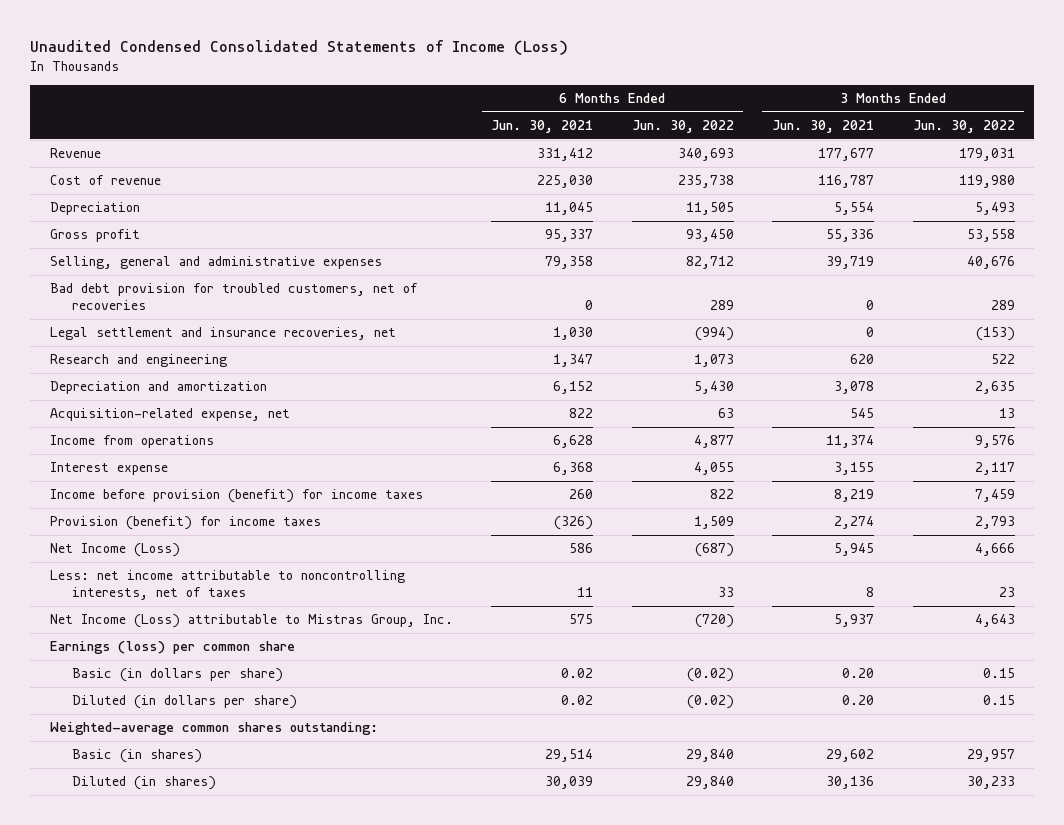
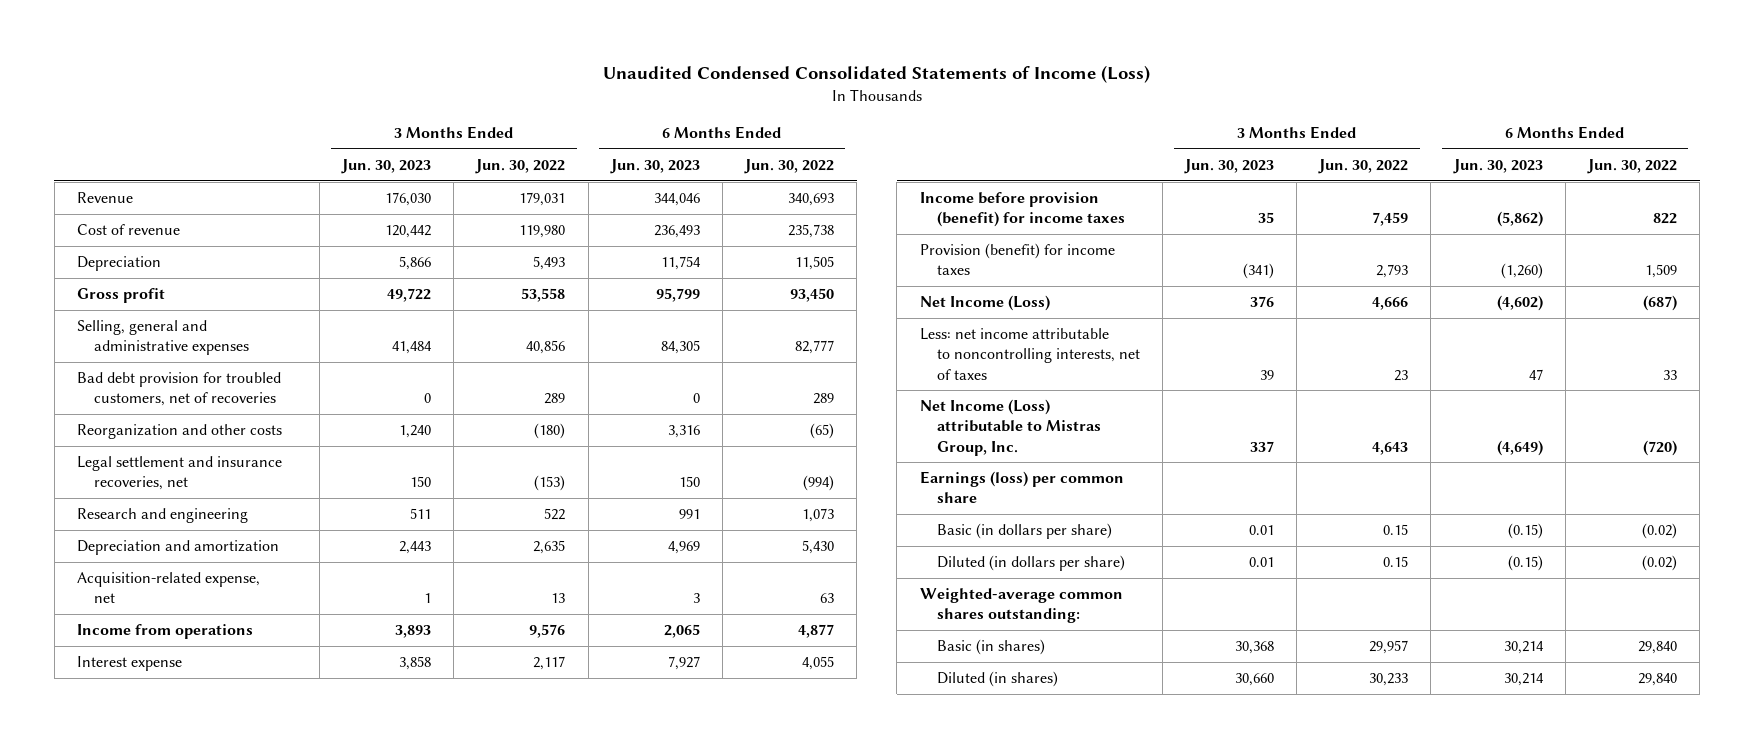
[491,120,594,134] Jun. 30, 2021 -> none
[772,120,875,134] Jun. 30, 2021 -> none
none -> [341,159,432,175] Jun. 30, 2023
none -> [609,159,700,175] Jun. 30, 2023
[685,256,734,270] 82,712 -> [795,340,835,355] 82,777
[966,256,1015,270] 40,676 -> [526,340,566,355] 40,856
none -> [76,424,282,440] Reorganization and other costs

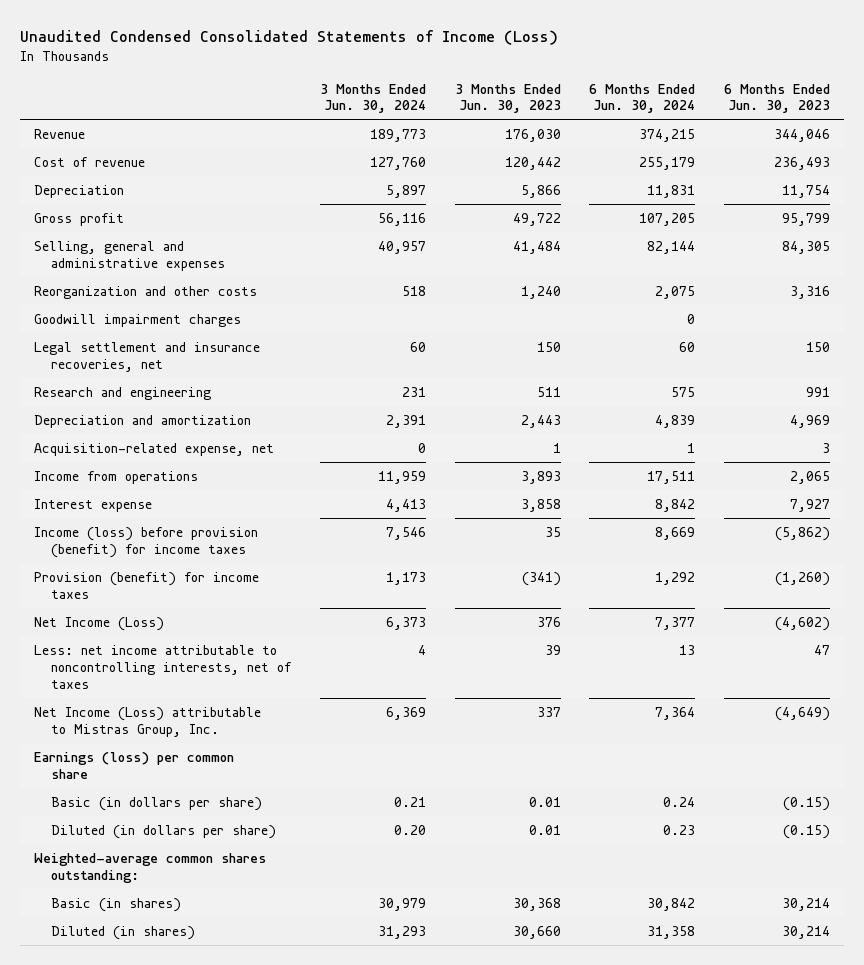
[475,159,566,175] Jun. 30, 2022 -> none
[744,159,835,175] Jun. 30, 2022 -> none
none -> [319,83,426,114] 3 Months Ended Jun. 30, 2024
none -> [589,83,696,114] 6 Months Ended Jun. 30, 2024
[76,372,281,407] Bad debt provision for troubled customers, net of recoveries -> none
none -> [33,313,241,327] Goodwill impairment charges
[919,192,1125,228] Income before provision (benefit) for income taxes -> [33,526,258,558] Income (loss) before provision (benefit) for income taxes

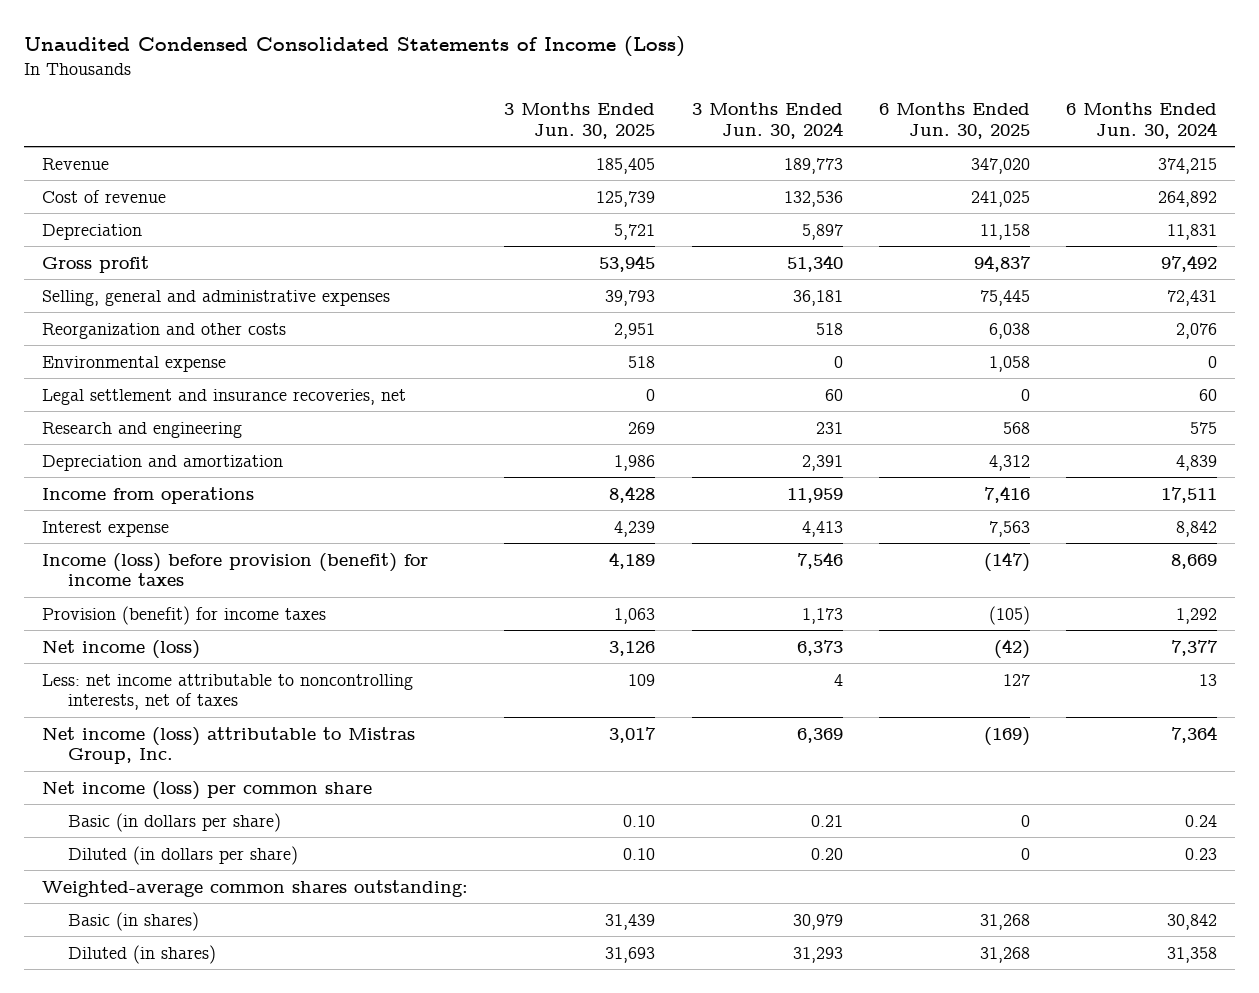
[454,83,561,114] 3 Months Ended Jun. 30, 2023 -> none
[723,83,830,114] 6 Months Ended Jun. 30, 2023 -> none
none -> [504,102,656,139] 3 Months Ended Jun. 30, 2025
none -> [878,102,1030,139] 6 Months Ended Jun. 30, 2025
[369,156,426,170] 127,760 -> [783,190,843,207] 132,536
[639,156,696,170] 255,179 -> [1158,190,1218,207] 264,892
[33,313,241,327] Goodwill impairment charges -> none
[377,212,426,226] 56,116 -> [786,254,843,272] 51,340
[639,212,696,226] 107,205 -> [1161,254,1218,272] 97,492
[377,240,426,254] 40,957 -> [792,289,843,306] 36,181
[647,240,696,254] 82,144 -> [1167,289,1218,306] 72,431
[655,285,696,299] 2,075 -> [1176,322,1218,339] 2,076
none -> [41,355,226,372] Environmental expense
[33,442,274,456] Acquisition-related expense, net -> none
[33,616,164,631] Net Income (Loss) -> [41,639,200,659] Net income (loss)
[33,706,261,737] Net Income (Loss) attributable to Mistras Group, Inc. -> [41,726,415,765] Net income (loss) attributable to Mistras Group, Inc.
[33,751,234,779] Earnings (loss) per common share -> [41,780,372,800] Net income (loss) per common share

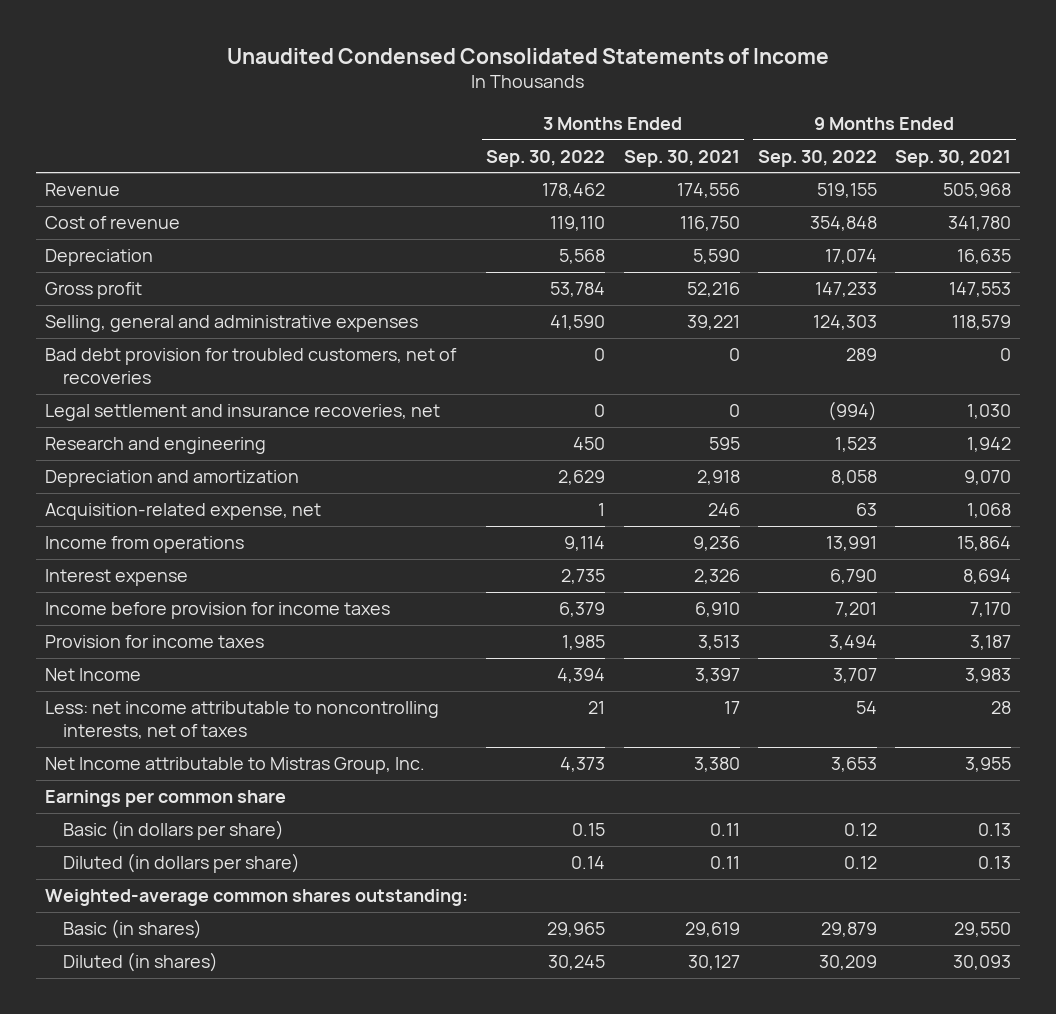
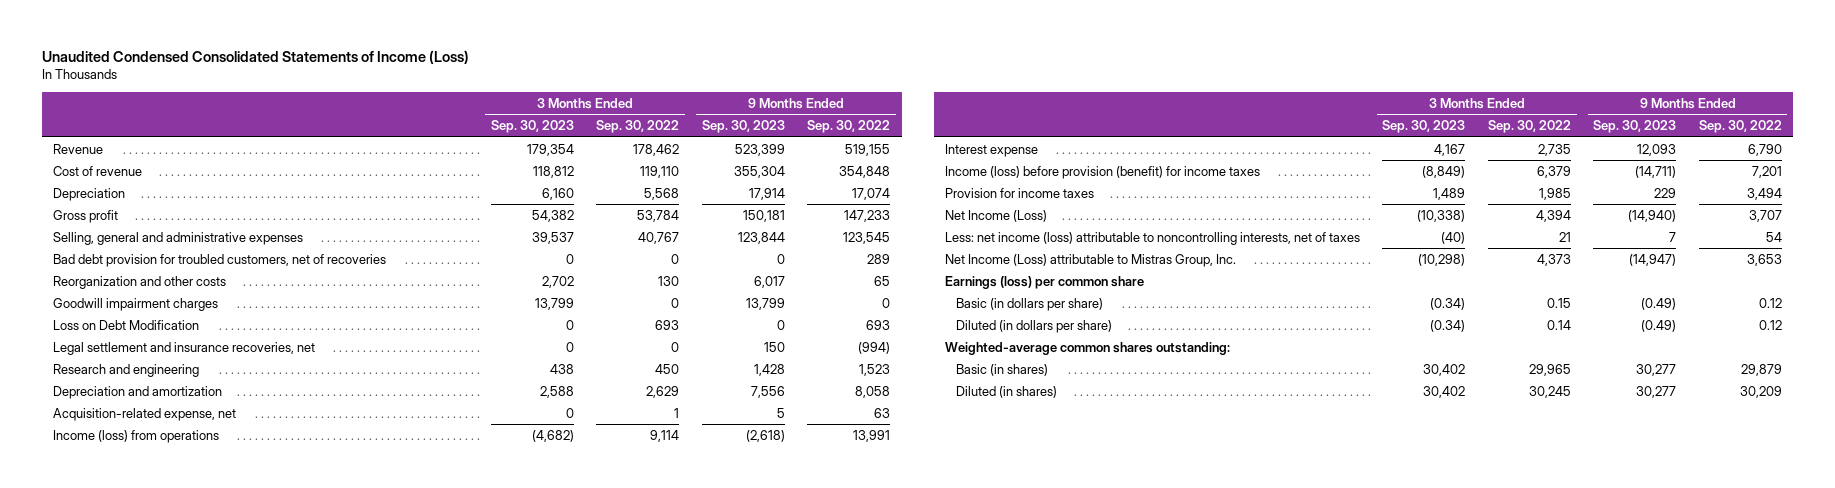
[227,47,830,64] Unaudited Condensed Consolidated Statements of Income -> [42,50,470,65] Unaudited Condensed Consolidated Statements of Income (Loss)
[623,149,740,167] Sep. 30, 2021 -> none
[895,149,1012,167] Sep. 30, 2021 -> none
none -> [490,120,574,134] Sep. 30, 2023
none -> [701,120,785,134] Sep. 30, 2023
[550,315,606,331] 41,590 -> [638,231,680,244] 40,767
[812,315,877,331] 124,303 -> [843,231,891,244] 123,545
none -> [53,275,227,289] Reorganization and other costs
none -> [53,297,219,311] Goodwill impairment charges
none -> [53,319,200,330] Loss on Debt Modification
[44,536,244,554] Income from operations -> [53,429,220,443] Income (loss) from operations
[44,602,390,620] Income before provision for income taxes -> [944,165,1260,179] Income (loss) before provision (benefit) for income taxes
[44,668,141,682] Net Income -> [944,209,1047,222] Net Income (Loss)
[44,701,439,739] Less: net income attributable to noncontrolling interests, net of taxes -> [944,231,1360,245] Less: net income (loss) attributable to noncontrolling interests, net of taxes
[44,757,425,775] Net Income attributable to Mistras Group, Inc. -> [944,253,1236,267] Net Income (Loss) attributable to Mistras Group, Inc.
[44,790,286,808] Earnings per common share -> [944,275,1144,289] Earnings (loss) per common share

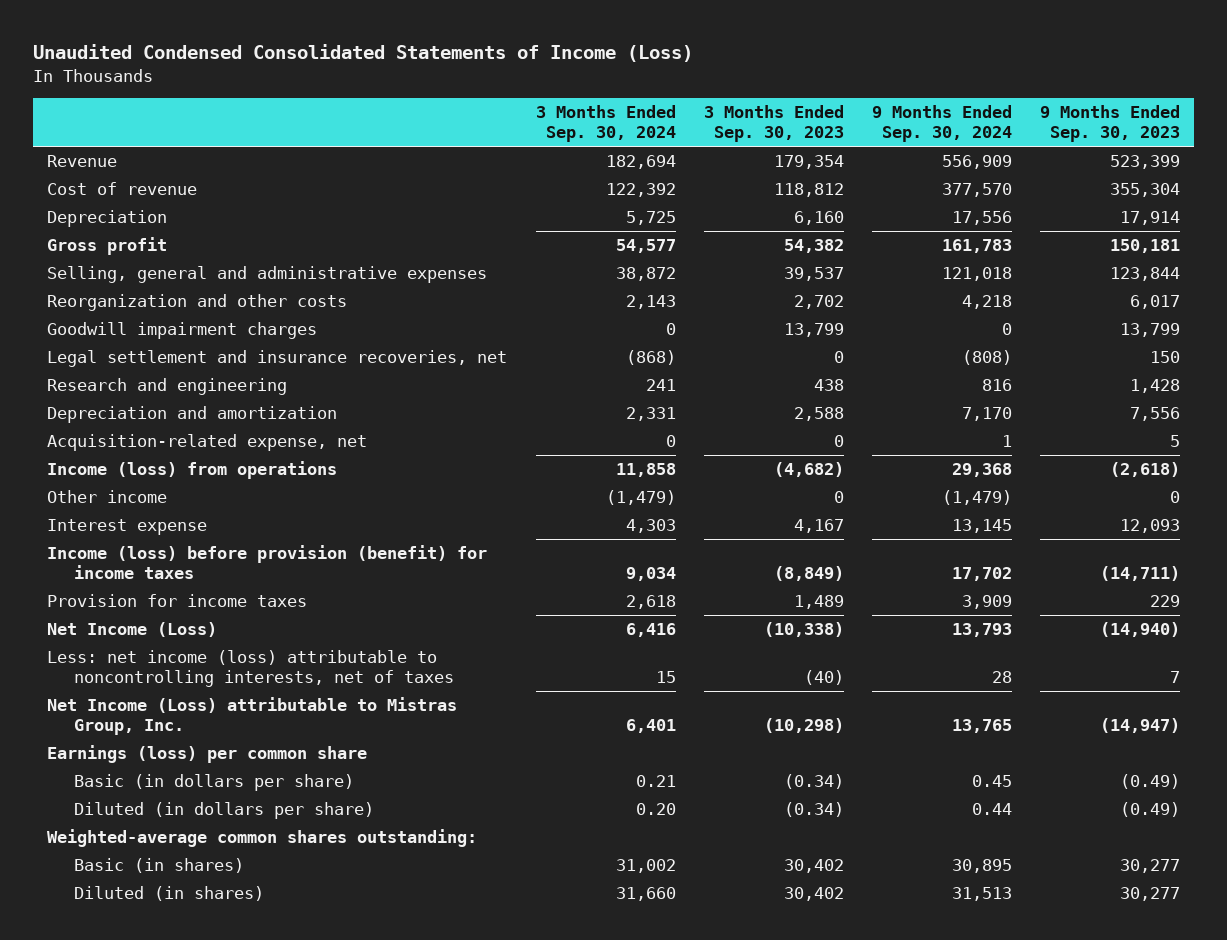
[596,120,680,134] Sep. 30, 2022 -> none
[807,120,891,134] Sep. 30, 2022 -> none
none -> [535,105,676,143] 3 Months Ended Sep. 30, 2024
none -> [871,105,1012,143] 9 Months Ended Sep. 30, 2024
[53,253,387,267] Bad debt provision for troubled customers, net of recoveries -> none
[53,319,200,330] Loss on Debt Modification -> none
none -> [47,490,168,504] Other income

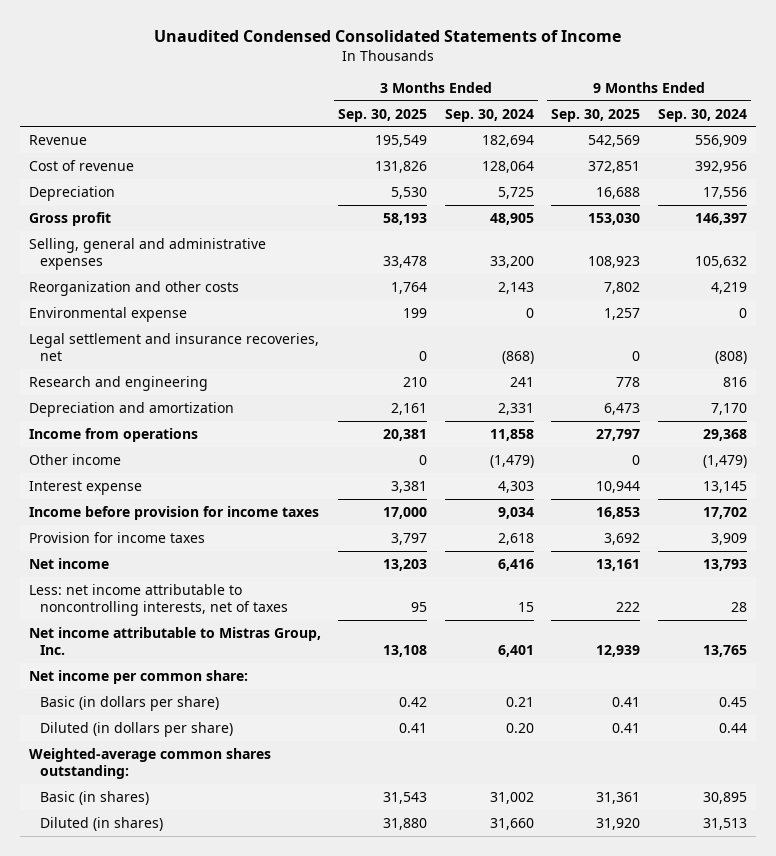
[33,44,694,63] Unaudited Condensed Consolidated Statements of Income (Loss) -> [153,29,621,42] Unaudited Condensed Consolidated Statements of Income
[703,105,844,143] 3 Months Ended Sep. 30, 2023 -> none
[1039,105,1180,143] 9 Months Ended Sep. 30, 2023 -> none
none -> [338,108,428,122] Sep. 30, 2025
none -> [551,108,641,122] Sep. 30, 2025
[605,183,676,198] 122,392 -> [481,160,534,173] 128,064
[941,183,1012,198] 377,570 -> [694,160,747,173] 392,956
[47,322,318,340] Goodwill impairment charges -> none
[615,239,676,254] 54,577 -> [489,212,534,225] 48,905
[941,239,1012,254] 161,783 -> [694,212,747,225] 146,397
[615,267,676,282] 38,872 -> [489,256,534,269] 33,200
[941,267,1012,282] 121,018 -> [694,256,747,269] 105,632
[961,295,1012,310] 4,218 -> [710,281,747,294] 4,219
none -> [28,306,187,322] Environmental expense
[47,434,368,452] Acquisition-related expense, net -> none
[47,461,338,480] Income (loss) from operations -> [28,427,198,442] Income from operations
[47,545,488,580] Income (loss) before provision (benefit) for income taxes -> [28,505,319,520] Income before provision for income taxes
[47,622,218,638] Net Income (Loss) -> [28,557,109,569] Net income
[47,650,454,688] Less: net income (loss) attributable to noncontrolling interests, net of taxes -> [28,583,289,617] Less: net income attributable to noncontrolling interests, net of taxes
[47,697,458,736] Net Income (Loss) attributable to Mistras Group, Inc. -> [28,626,321,656] Net income attributable to Mistras Group, Inc.
[47,745,368,764] Earnings (loss) per common share -> [28,669,248,684] Net income per common share:

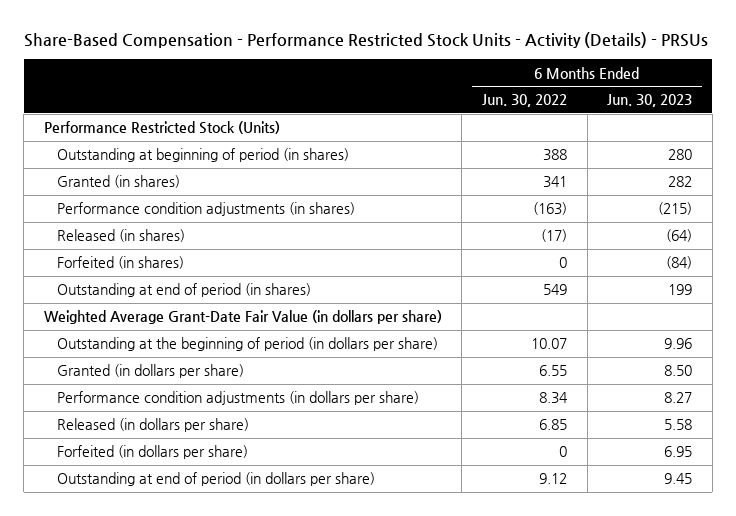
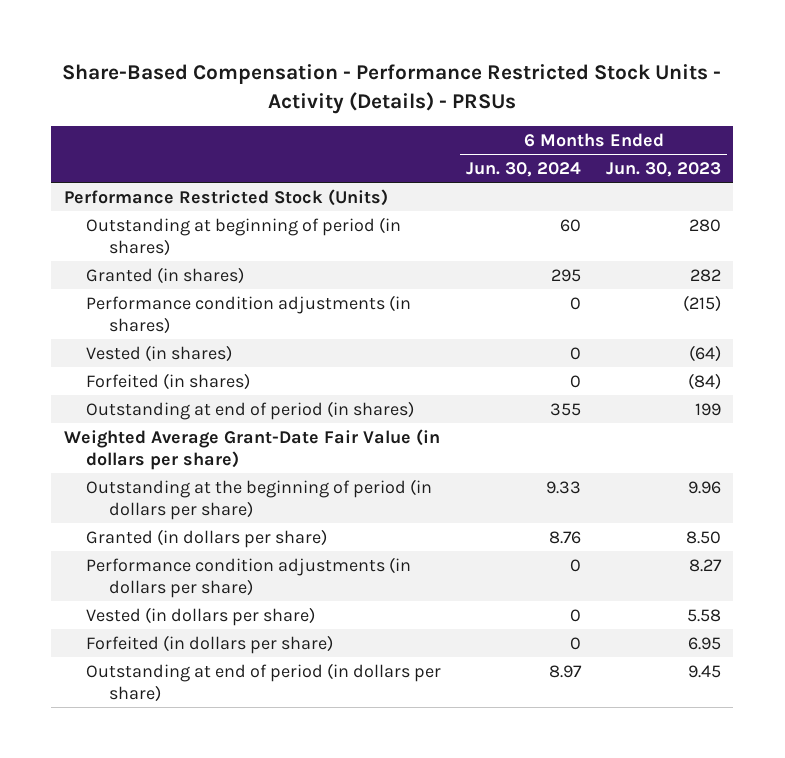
[481,94,567,108] Jun. 30, 2022 -> none
none -> [466,161,582,177] Jun. 30, 2024
[57,229,186,243] Released (in shares) -> [86,344,233,362] Vested (in shares)
[57,418,250,433] Released (in dollars per share) -> [86,606,316,626] Vested (in dollars per share)

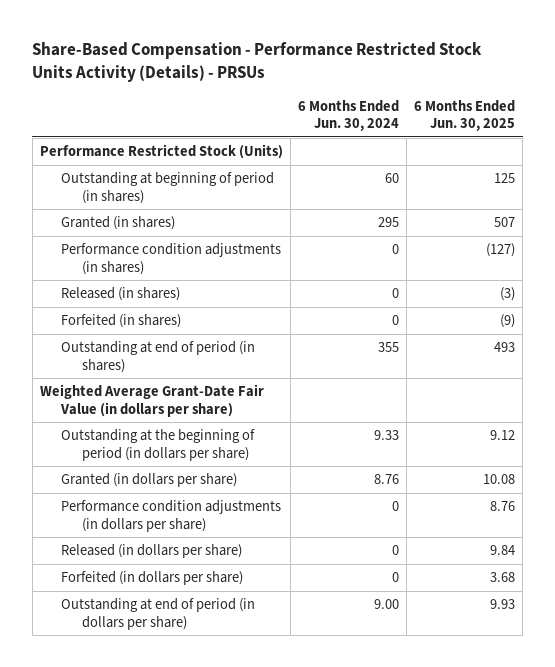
[62,64,722,114] Share-Based Compensation - Performance Restricted Stock Units - Activity (Details) - PRSUs -> [32,42,483,82] Share-Based Compensation - Performance Restricted Stock Units Activity (Details) - PRSUs
[606,161,722,177] Jun. 30, 2023 -> none
none -> [414,99,516,132] 6 Months Ended Jun. 30, 2025
[86,344,233,362] Vested (in shares) -> [61,287,181,302] Released (in shares)
[86,606,316,626] Vested (in dollars per share) -> [61,544,243,559] Released (in dollars per share)
[549,664,583,678] 8.97 -> [373,599,399,610] 9.00

